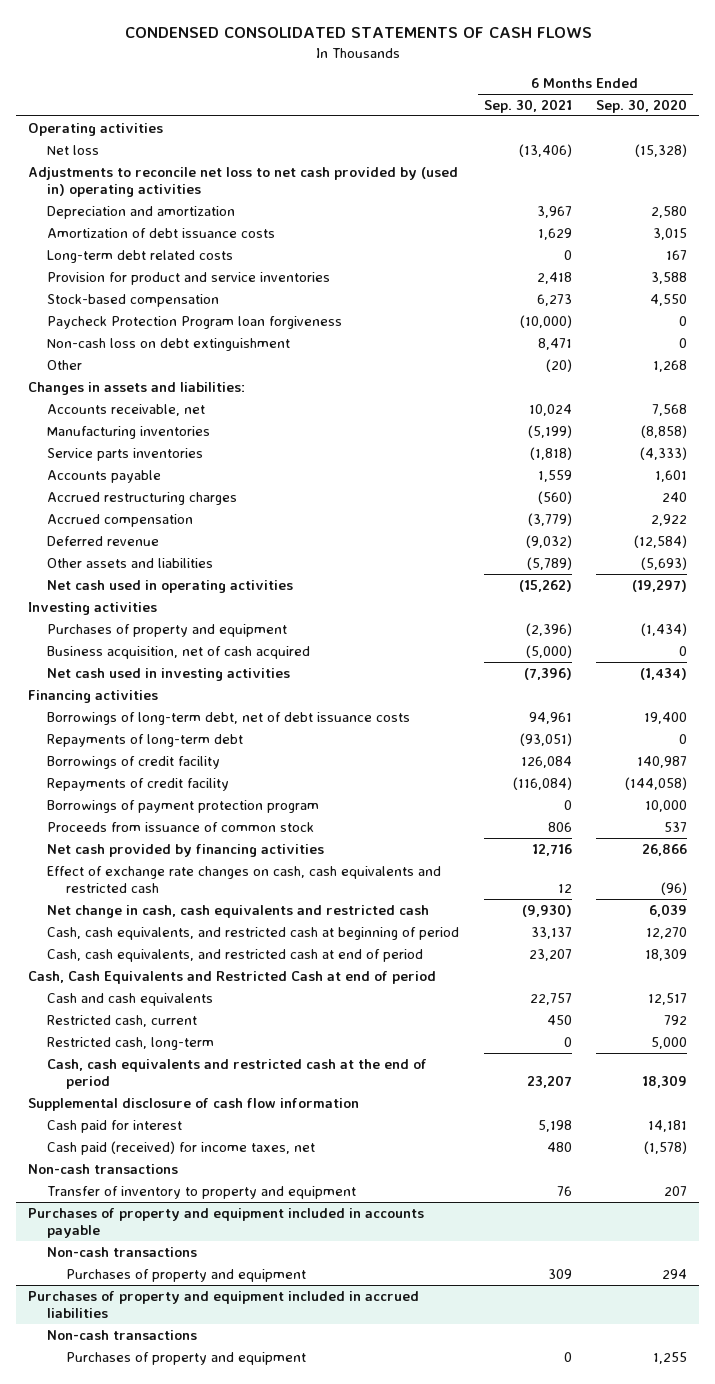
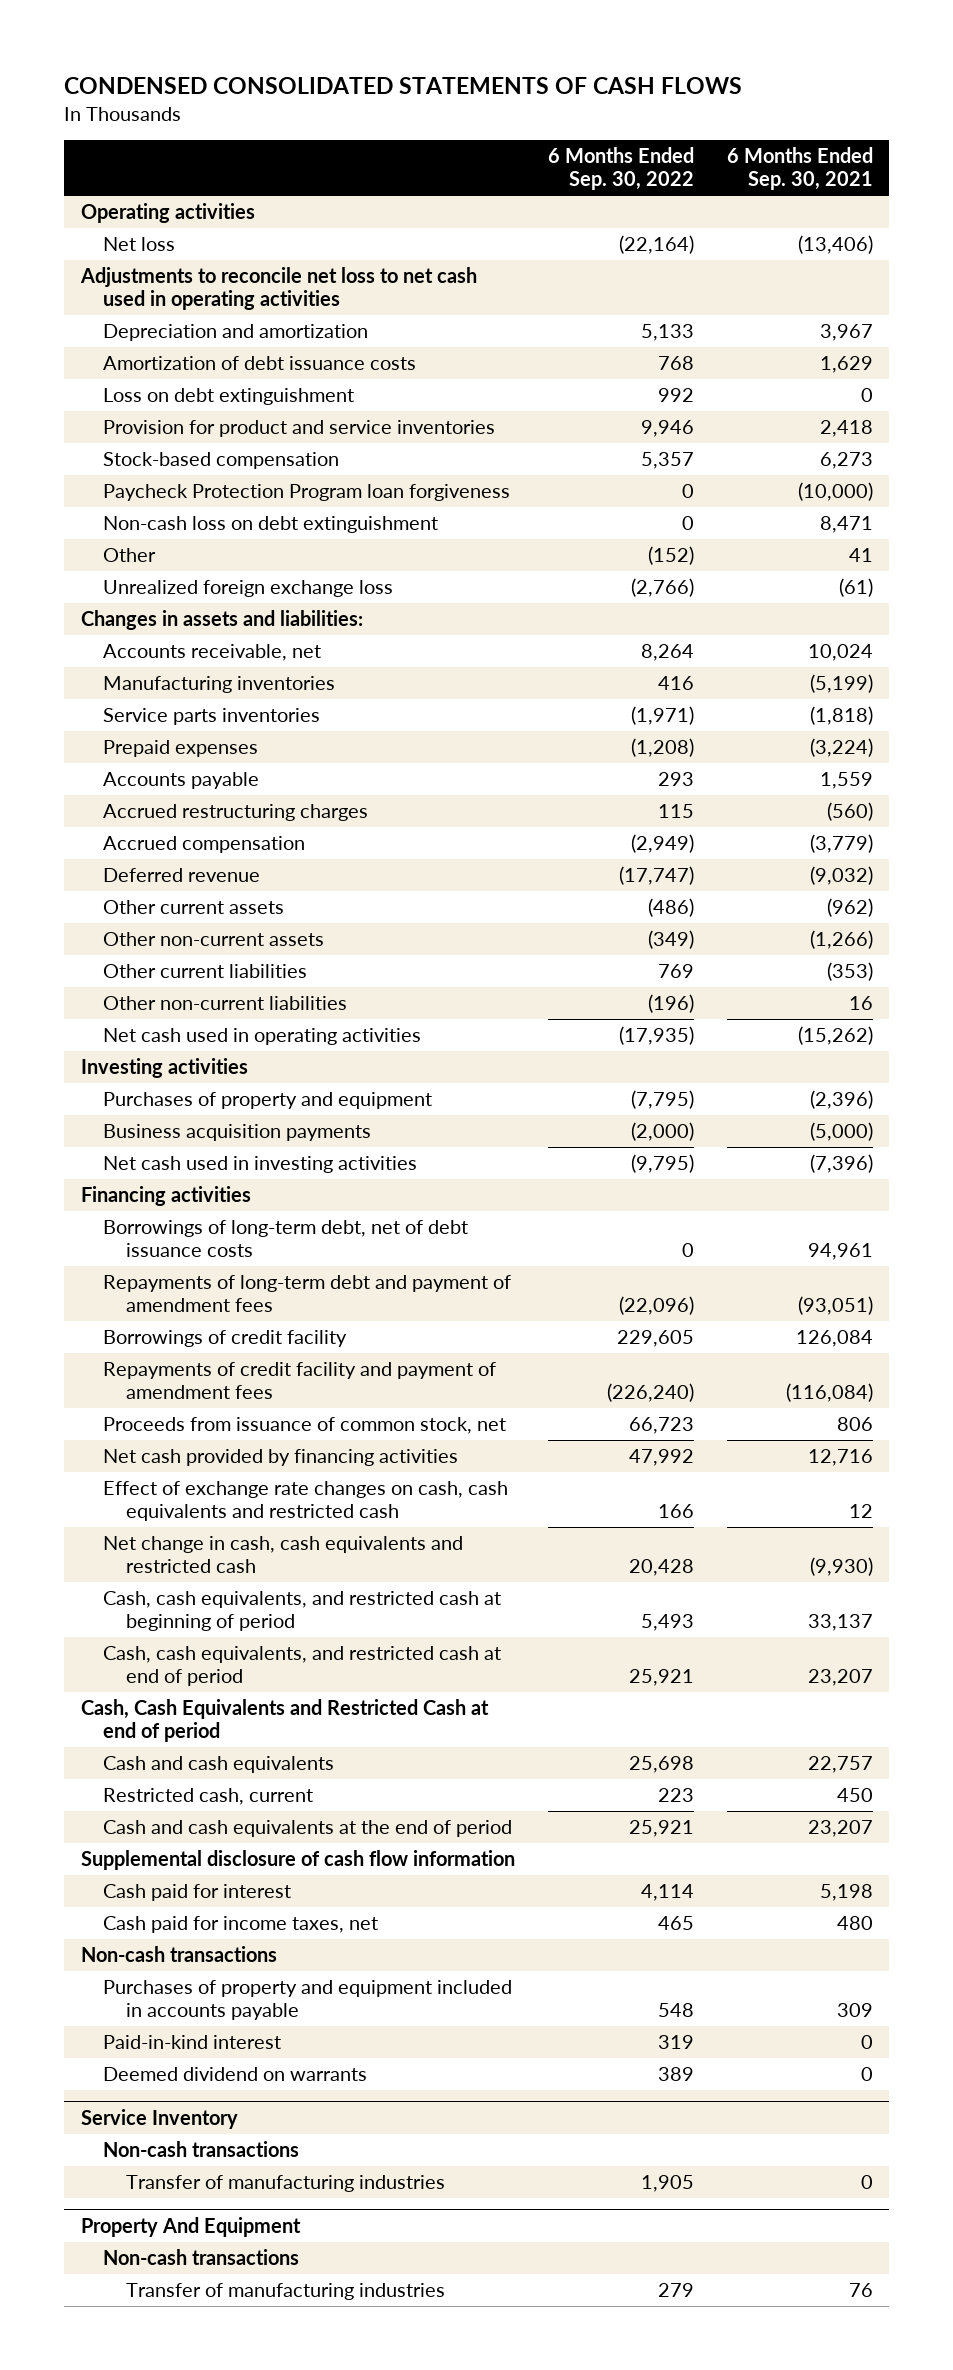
[596,98,688,113] Sep. 30, 2020 -> none
none -> [547,147,694,191] 6 Months Ended Sep. 30, 2022
[28,166,459,197] Adjustments to reconcile net loss to net cash provided by (used in) operating activities -> [79,267,477,311] Adjustments to reconcile net loss to net cash used in operating activities
[47,249,234,263] Long-term debt related costs -> [103,388,355,406] Loss on debt extinguishment
[545,358,572,372] (20) -> [848,548,873,563] 41
none -> [103,580,394,598] Unrealized foreign exchange loss
none -> [103,740,259,758] Prepaid expenses
[47,557,214,568] Other assets and liabilities -> none
none -> [103,900,285,915] Other current assets
none -> [103,932,325,947] Other non-current assets
none -> [103,964,308,979] Other current liabilities
none -> [103,996,348,1011] Other non-current liabilities
[47,645,311,659] Business acquisition, net of cash acquired -> [103,1124,372,1142] Business acquisition payments
[47,733,244,747] Repayments of long-term debt -> [103,1275,512,1313] Repayments of long-term debt and payment of amendment fees
[47,799,320,813] Borrowings of payment protection program -> none
[47,777,230,791] Repayments of credit facility -> [103,1362,497,1400] Repayments of credit facility and payment of amendment fees
[47,821,315,832] Proceeds from issuance of common stock -> [103,1417,507,1435] Proceeds from issuance of common stock, net
[47,1036,215,1050] Restricted cash, long-term -> none
[47,1058,428,1089] Cash, cash equivalents and restricted cash at the end of period -> [103,1820,513,1838] Cash and cash equivalents at the end of period
[47,1140,316,1155] Cash paid (received) for income taxes, net -> [103,1916,379,1934] Cash paid for income taxes, net
[47,1185,357,1199] Transfer of inventory to property and equipment -> none
[28,1207,425,1238] Purchases of property and equipment included in accounts payable -> none
none -> [103,1980,513,2021] Purchases of property and equipment included in accounts payable
none -> [103,2035,282,2050] Paid-in-kind interest
none -> [103,2067,368,2082] Deemed dividend on warrants
none -> [80,2108,238,2129] Service Inventory
[66,1268,307,1282] Purchases of property and equipment -> none
[28,1290,420,1318] Purchases of property and equipment included in accrued liabilities -> none
none -> [126,2175,446,2193] Transfer of manufacturing industries
none -> [80,2216,301,2237] Property And Equipment
[66,1351,307,1365] Purchases of property and equipment -> none
none -> [126,2283,446,2301] Transfer of manufacturing industries

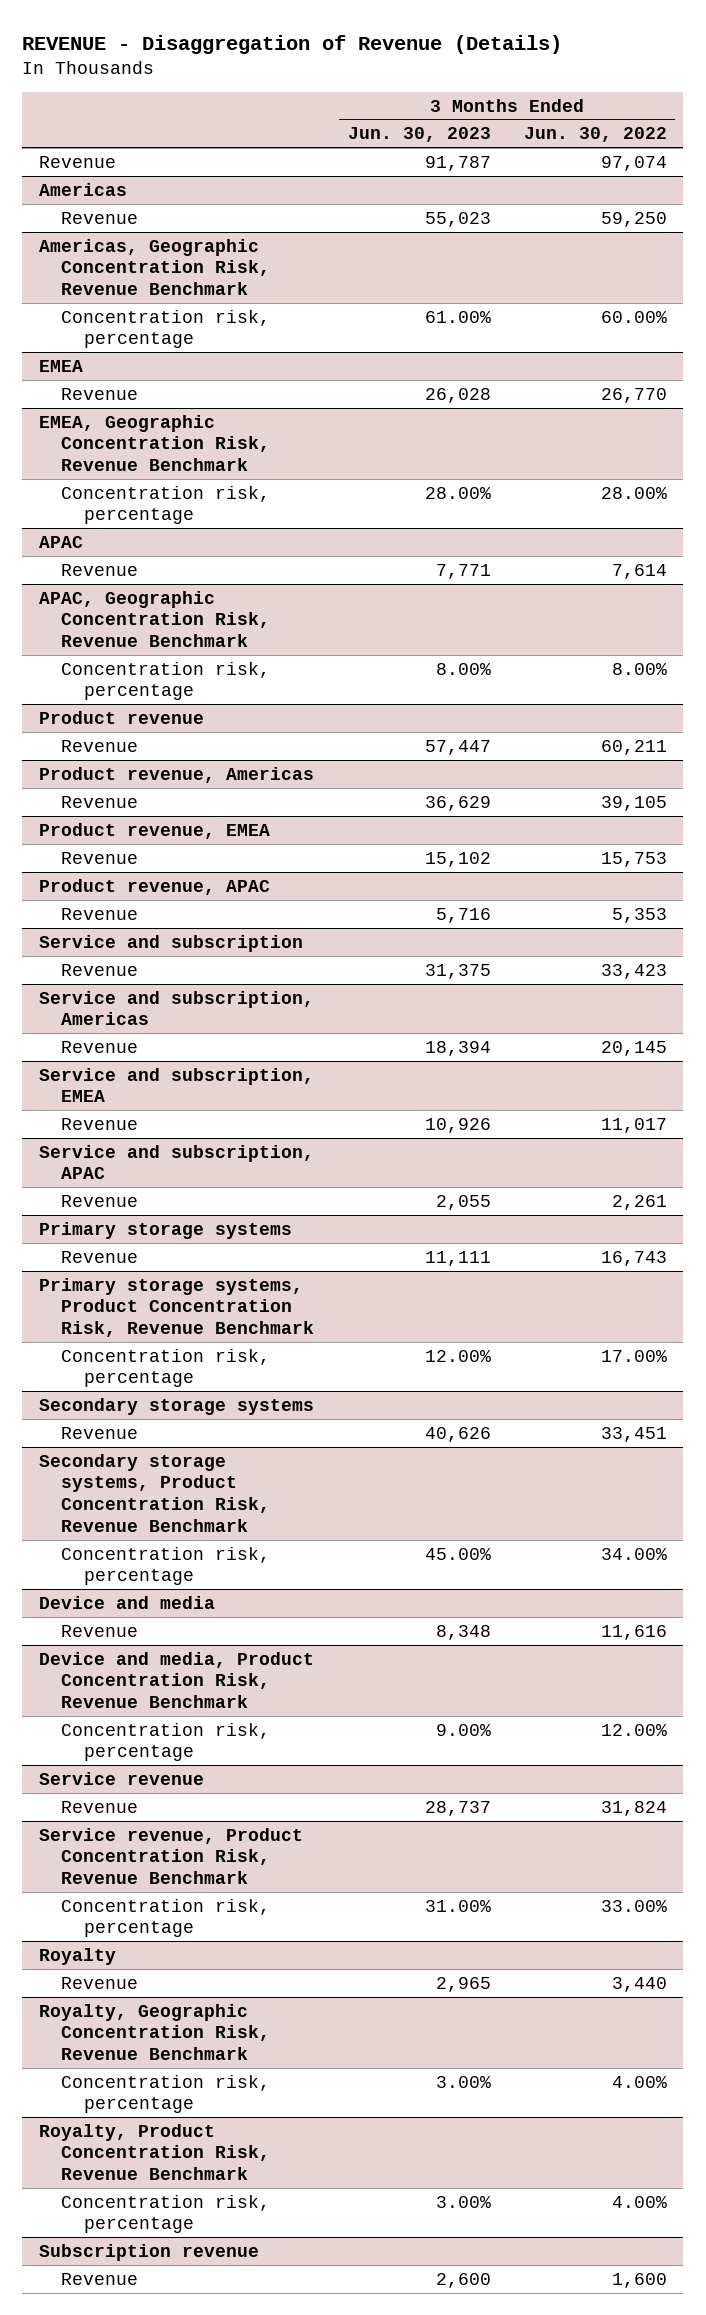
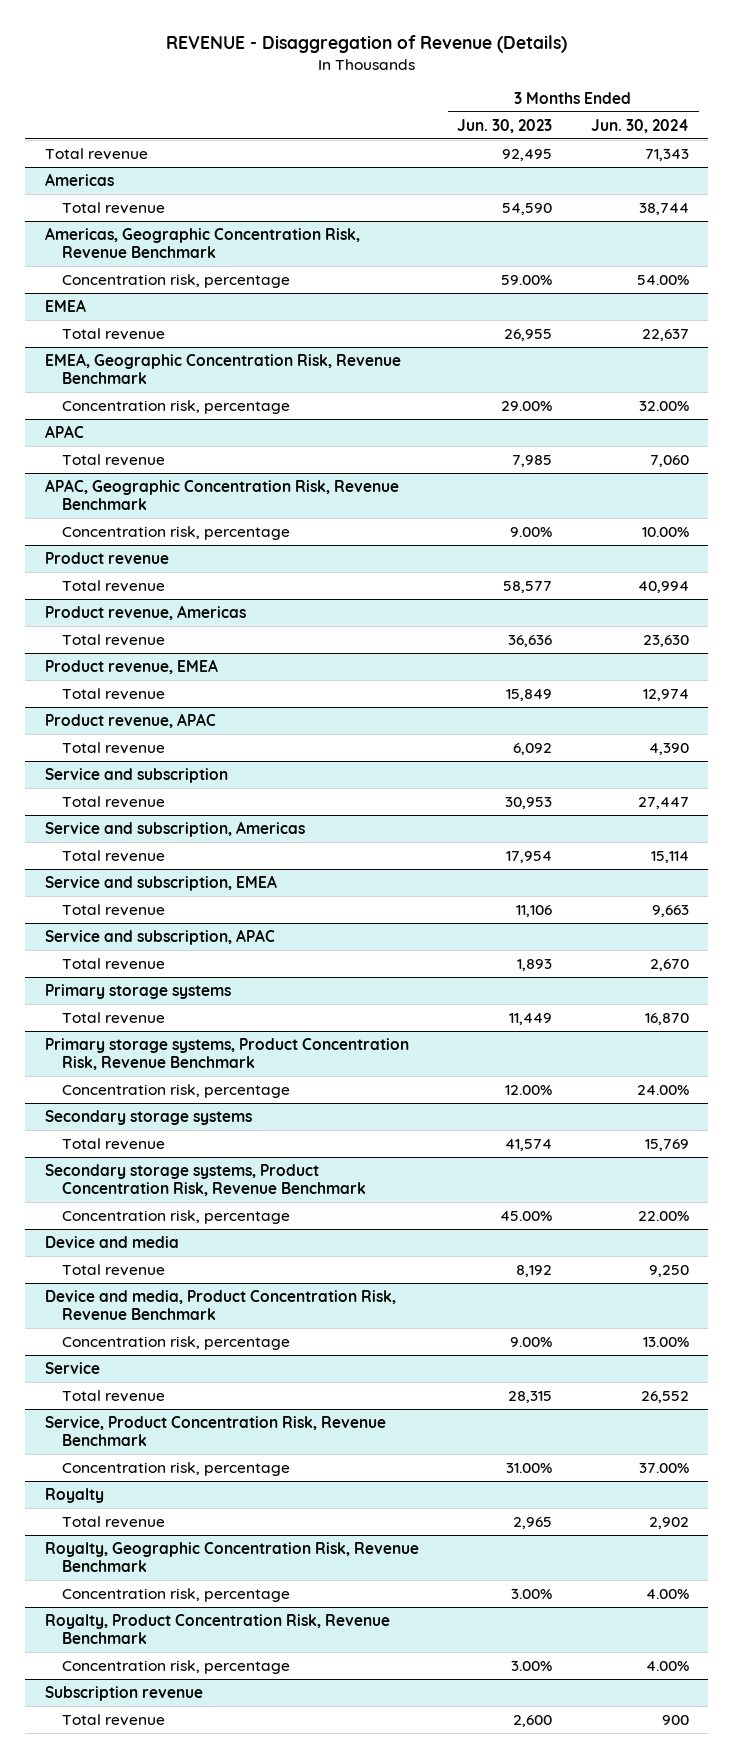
[523,127,667,143] Jun. 30, 2022 -> none
none -> [590,118,689,133] Jun. 30, 2024
[38,155,116,168] Revenue -> [44,147,148,160] Total revenue
[424,155,491,171] 91,787 -> [502,148,553,161] 92,495
[61,211,139,224] Revenue -> [61,201,165,214] Total revenue
[424,211,491,227] 55,023 -> [502,202,553,215] 54,590
[424,310,491,323] 61.00% -> [501,274,553,285] 59.00%
[61,387,139,400] Revenue -> [61,327,165,340] Total revenue
[424,387,491,403] 26,028 -> [504,328,553,341] 26,955
[424,486,491,499] 28.00% -> [501,400,553,411] 29.00%
[61,563,139,576] Revenue -> [61,453,165,466] Total revenue
[435,563,491,579] 7,771 -> [512,454,553,467] 7,985
[435,662,491,675] 8.00% -> [510,526,553,537] 9.00%
[61,739,139,752] Revenue -> [61,579,165,592] Total revenue
[424,739,491,755] 57,447 -> [503,580,553,593] 58,577
[61,795,139,808] Revenue -> [61,633,165,646] Total revenue
[424,795,491,811] 36,629 -> [508,634,553,647] 36,636
[61,851,139,864] Revenue -> [61,687,165,700] Total revenue
[424,851,491,867] 15,102 -> [506,688,553,701] 15,849
[61,907,139,920] Revenue -> [61,741,165,754] Total revenue
[435,907,491,923] 5,716 -> [513,742,553,755] 6,092
[61,963,139,976] Revenue -> [61,795,165,808] Total revenue
[424,963,491,979] 31,375 -> [505,796,553,809] 30,953
[61,1040,139,1053] Revenue -> [61,849,165,862] Total revenue
[424,1040,491,1056] 18,394 -> [506,850,553,863] 17,954
[61,1117,139,1130] Revenue -> [61,903,165,916] Total revenue
[424,1117,491,1133] 10,926 -> [516,904,553,917] 11,106
[61,1194,139,1207] Revenue -> [61,957,165,970] Total revenue
[435,1194,491,1210] 2,055 -> [517,958,553,971] 1,893
[61,1250,139,1263] Revenue -> [61,1011,165,1024] Total revenue
[424,1250,491,1266] 11,111 -> [509,1012,553,1025] 11,449
[61,1426,139,1439] Revenue -> [61,1137,165,1150] Total revenue
[424,1426,491,1442] 40,626 -> [505,1138,553,1151] 41,574
[61,1624,139,1637] Revenue -> [61,1263,165,1276] Total revenue
[435,1624,491,1640] 8,348 -> [516,1264,553,1277] 8,192
[38,1771,204,1785] Service revenue -> [44,1361,100,1374] Service
[61,1800,139,1813] Revenue -> [61,1389,165,1402] Total revenue
[424,1800,491,1816] 28,737 -> [508,1390,553,1403] 28,315
[38,1827,303,1885] Service revenue, Product Concentration Risk, Revenue Benchmark -> [44,1415,386,1447] Service, Product Concentration Risk, Revenue Benchmark
[61,1976,139,1989] Revenue -> [61,1515,165,1528] Total revenue
[61,2272,139,2285] Revenue -> [61,1713,165,1726] Total revenue

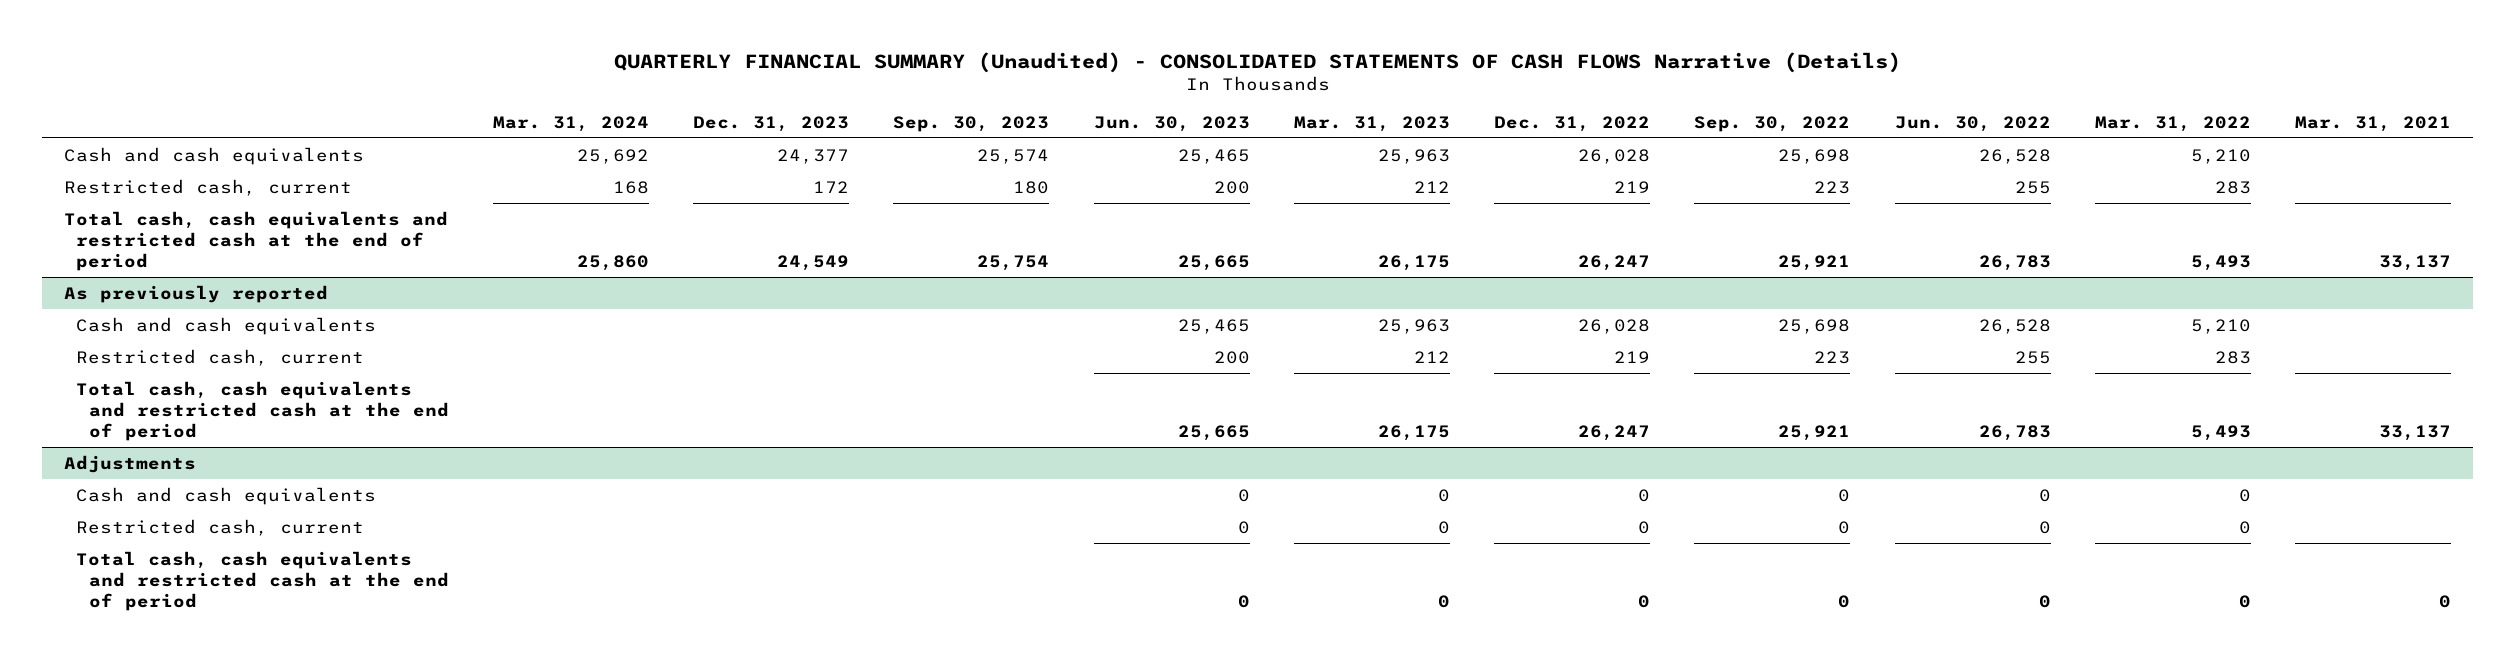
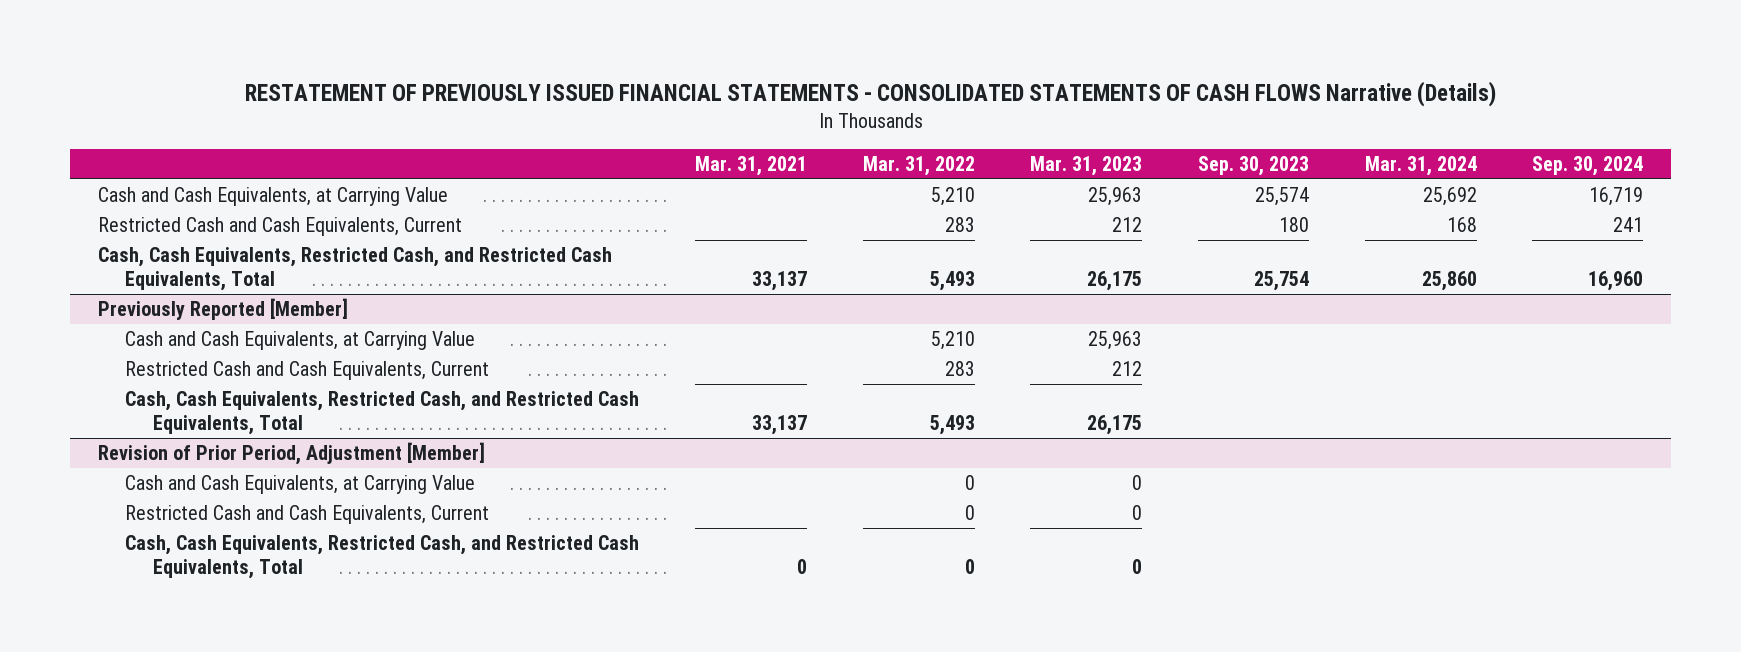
[613,51,1901,73] QUARTERLY FINANCIAL SUMMARY (Unaudited) - CONSOLIDATED STATEMENTS OF CASH FLOWS Narrative (Details) -> [244,81,1496,108] RESTATEMENT OF PREVIOUSLY ISSUED FINANCIAL STATEMENTS - CONSOLIDATED STATEMENTS OF CASH FLOWS Narrative (Details)
[693,115,850,132] Dec. 31, 2023 -> none
[1093,115,1250,132] Jun. 30, 2023 -> none
[1494,115,1651,132] Dec. 31, 2022 -> none
[1694,115,1851,132] Sep. 30, 2022 -> none
[1894,115,2051,132] Jun. 30, 2022 -> none
none -> [1532,155,1644,176] Sep. 30, 2024
[64,146,365,165] Cash and cash equivalents -> [97,187,448,207] Cash and Cash Equivalents, at Carrying Value
[64,178,353,196] Restricted cash, current -> [97,217,462,237] Restricted Cash and Cash Equivalents, Current
[64,210,449,272] Total cash, cash equivalents and restricted cash at the end of period -> [97,247,612,292] Cash, Cash Equivalents, Restricted Cash, and Restricted Cash Equivalents, Total
[64,284,329,303] As previously reported -> [97,298,348,321] Previously Reported [Member]
[76,316,377,335] Cash and cash equivalents -> [125,331,476,351] Cash and Cash Equivalents, at Carrying Value
[76,348,365,366] Restricted cash, current -> [125,361,490,381] Restricted Cash and Cash Equivalents, Current
[76,380,449,442] Total cash, cash equivalents and restricted cash at the end of period -> [125,391,640,436] Cash, Cash Equivalents, Restricted Cash, and Restricted Cash Equivalents, Total
[64,454,197,473] Adjustments -> [97,442,485,466] Revision of Prior Period, Adjustment [Member]
[76,486,377,505] Cash and cash equivalents -> [125,475,476,495] Cash and Cash Equivalents, at Carrying Value
[76,518,365,536] Restricted cash, current -> [125,505,490,525] Restricted Cash and Cash Equivalents, Current
[76,550,449,612] Total cash, cash equivalents and restricted cash at the end of period -> [125,535,640,580] Cash, Cash Equivalents, Restricted Cash, and Restricted Cash Equivalents, Total

